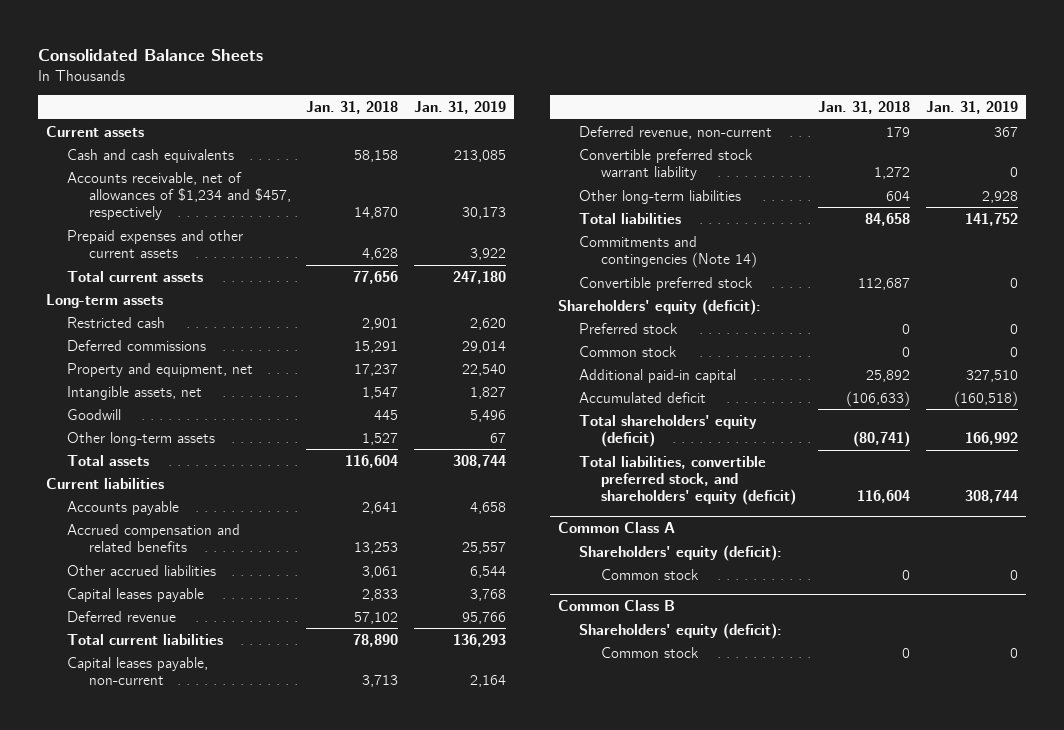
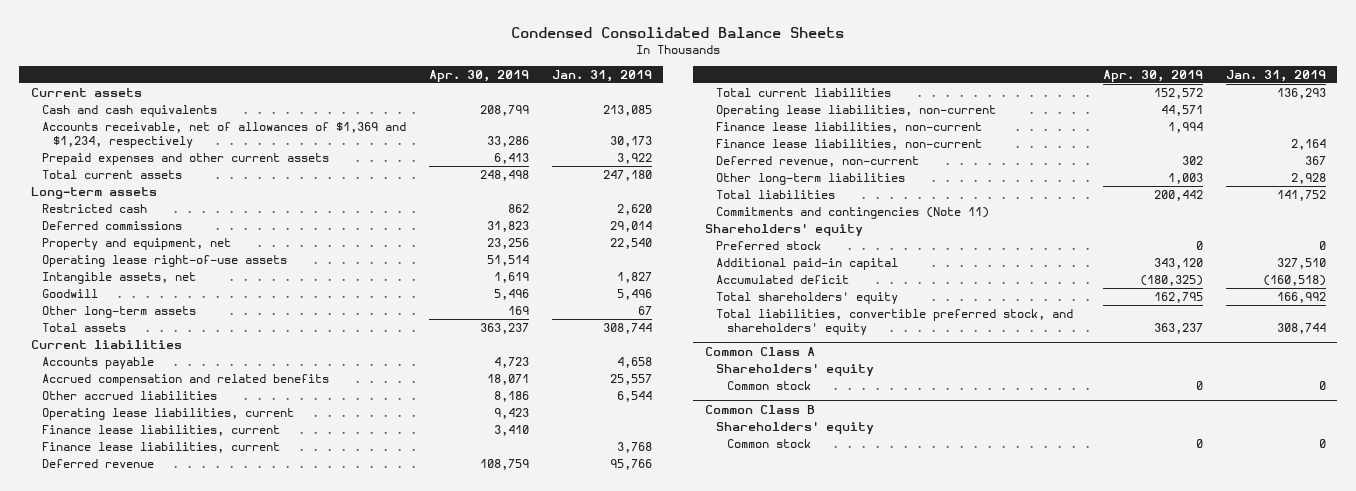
[38,48,264,61] Consolidated Balance Sheets -> [511,26,845,38] Condensed Consolidated Balance Sheets
[306,100,399,114] Jan. 31, 2018 -> none
none -> [428,69,529,82] Apr. 30, 2019
[67,171,291,221] Accounts receivable, net of allowances of $1,234 and $457, respectively -> [41,122,406,148] Accounts receivable, net of allowances of $1,369 and $1,234, respectively
none -> [41,255,287,268] Operating lease right-of-use assets
none -> [41,408,294,421] Operating lease liabilities, current
none -> [41,425,280,437] Finance lease liabilities, current
[67,587,205,602] Capital leases payable -> [41,442,280,454] Finance lease liabilities, current
none -> [715,105,996,118] Operating lease liabilities, non-current
none -> [715,122,982,134] Finance lease liabilities, non-current
[67,656,209,685] Capital leases payable, non-current -> [715,139,982,151] Finance lease liabilities, non-current
[579,148,754,180] Convertible preferred stock warrant liability -> none
[579,276,754,291] Convertible preferred stock -> none
[579,235,757,268] Commitments and contingencies (Note 14) -> [715,207,989,220] Commitments and contingencies (Note 11)
[558,298,762,315] Shareholders' equity (deficit): -> [704,223,863,237] Shareholders' equity
[579,345,678,357] Common stock -> none
[579,414,758,447] Total shareholders' equity (deficit) -> [715,292,898,305] Total shareholders' equity
[579,455,796,506] Total liabilities, convertible preferred stock, and shareholders' equity (deficit) -> [715,309,1073,335] Total liabilities, convertible preferred stock, and shareholders' equity
[579,544,783,561] Shareholders' equity (deficit): -> [715,363,874,377] Shareholders' equity
[579,622,783,639] Shareholders' equity (deficit): -> [715,421,874,435] Shareholders' equity

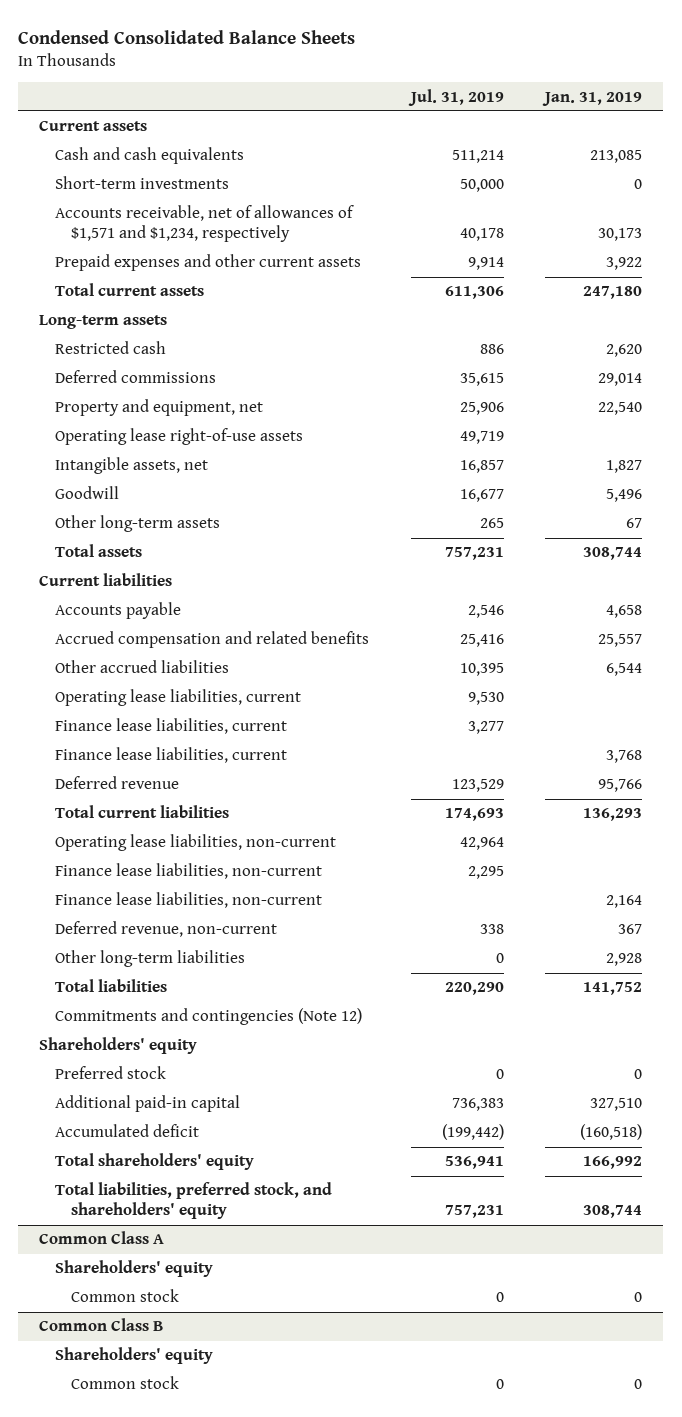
[428,69,529,82] Apr. 30, 2019 -> none
none -> [407,88,504,106] Jul. 31, 2019
none -> [55,176,230,190] Short-term investments
[41,122,406,148] Accounts receivable, net of allowances of $1,369 and $1,234, respectively -> [55,205,355,243] Accounts receivable, net of allowances of $1,571 and $1,234, respectively
[715,207,989,220] Commitments and contingencies (Note 11) -> [55,1008,363,1026] Commitments and contingencies (Note 12)
[715,309,1073,335] Total liabilities, convertible preferred stock, and shareholders' equity -> [55,1182,333,1220] Total liabilities, preferred stock, and shareholders' equity

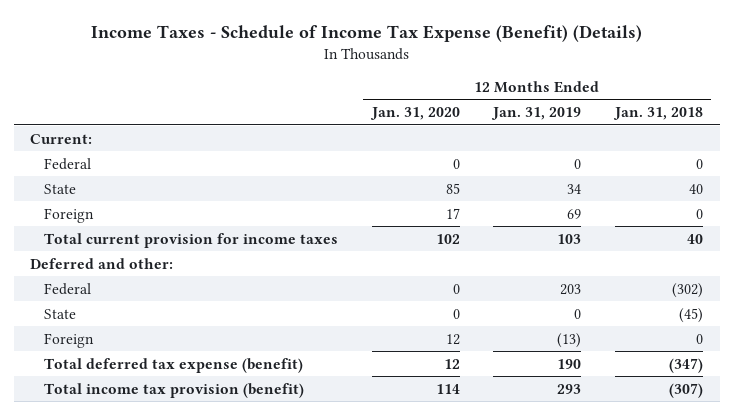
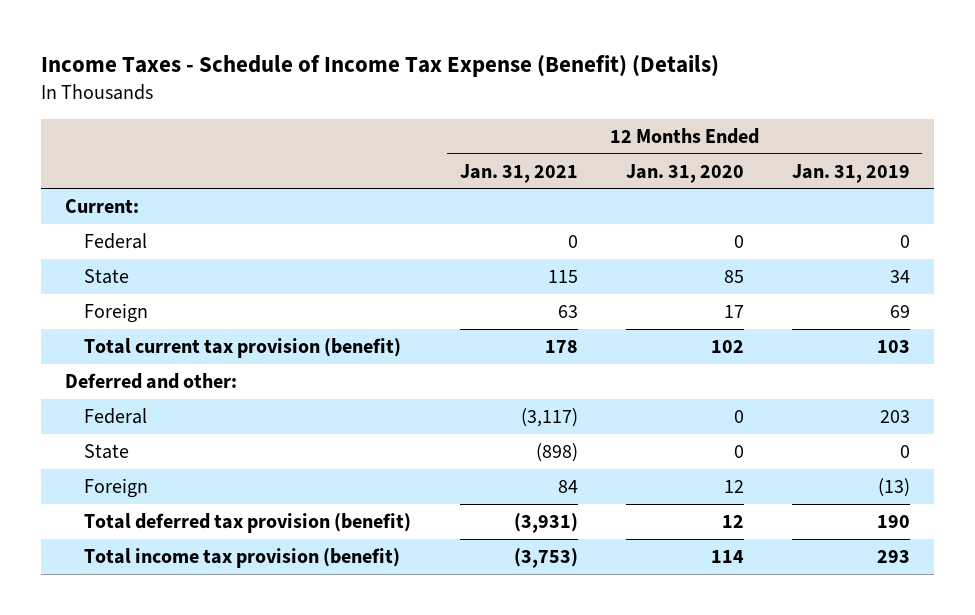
[612,107,703,121] Jan. 31, 2018 -> none
none -> [459,163,578,183] Jan. 31, 2021
[44,232,339,248] Total current provision for income taxes -> [84,338,402,359] Total current tax provision (benefit)
[44,357,304,373] Total deferred tax expense (benefit) -> [84,513,412,534] Total deferred tax provision (benefit)

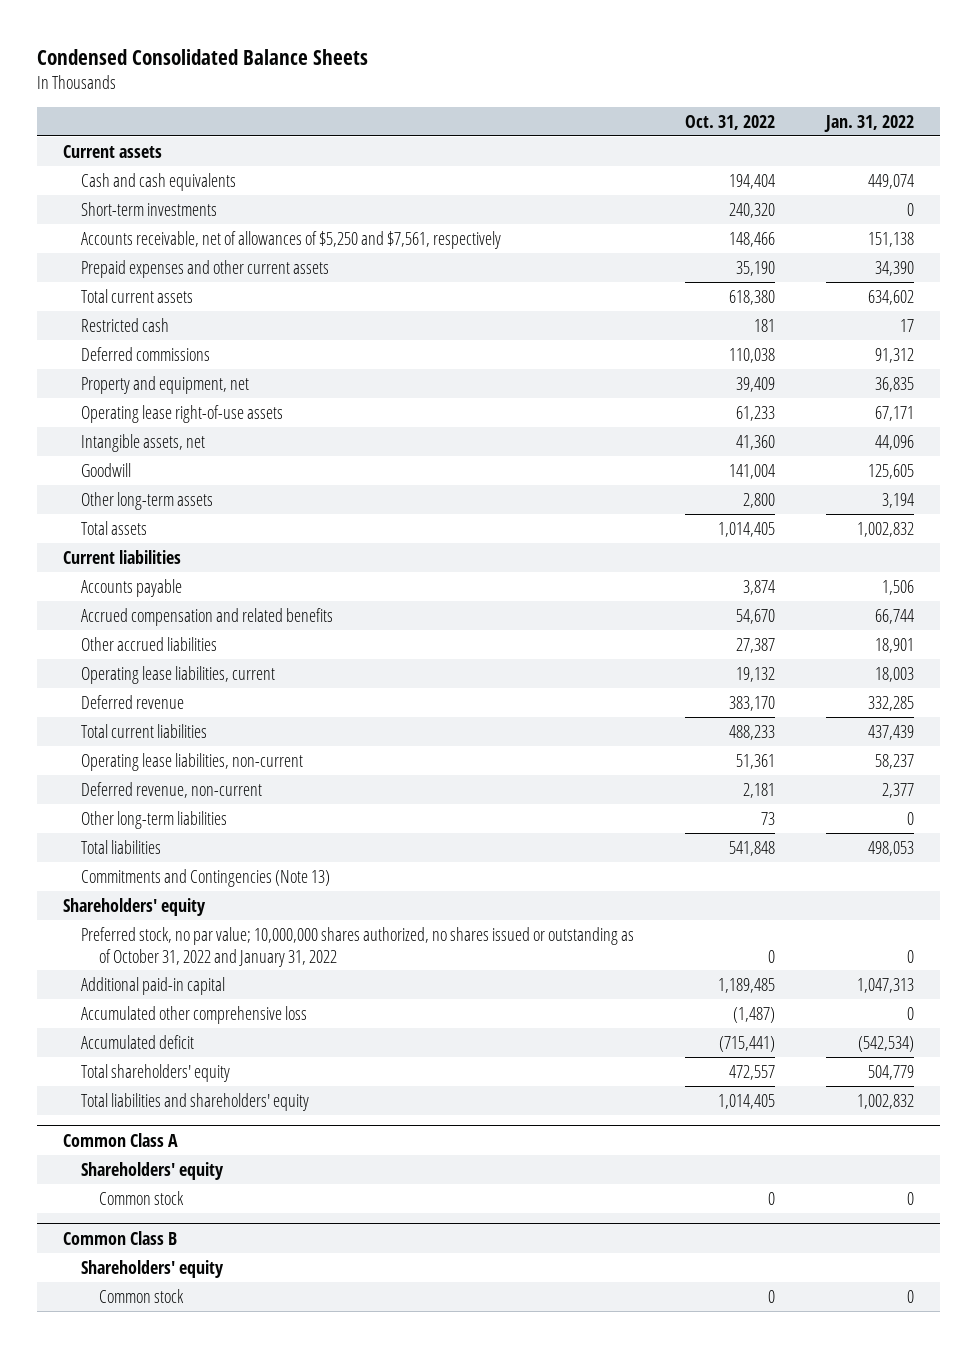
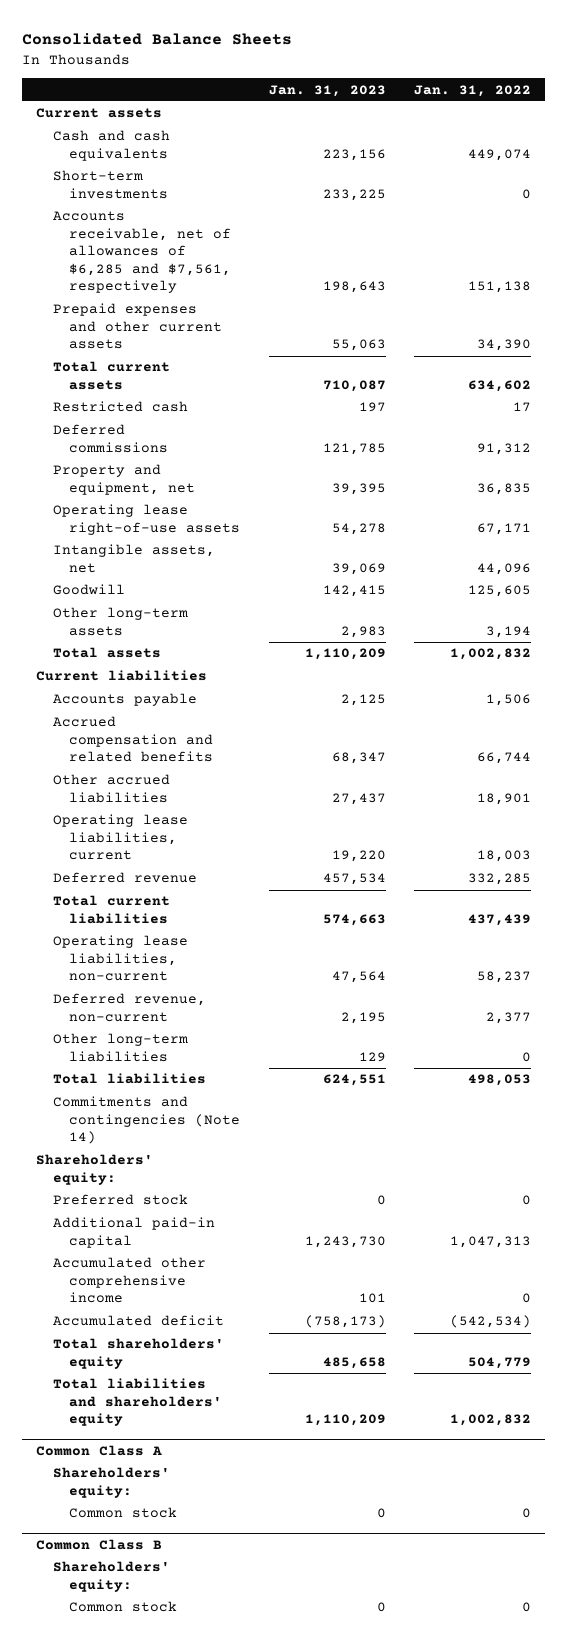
[37,48,369,65] Condensed Consolidated Balance Sheets -> [21,33,292,46] Consolidated Balance Sheets
[685,115,776,131] Oct. 31, 2022 -> none
none -> [268,84,386,97] Jan. 31, 2023
[80,230,501,249] Accounts receivable, net of allowances of $5,250 and $7,561, respectively -> [52,211,232,294] Accounts receivable, net of allowances of $6,285 and $7,561, respectively
[80,868,330,887] Commitments and Contingencies (Note 13) -> [52,1096,241,1145] Commitments and contingencies (Note 14)
[62,897,206,916] Shareholders' equity -> [35,1154,153,1185] Shareholders' equity:
[80,926,634,967] Preferred stock, no par value; 10,000,000 shares authorized, no shares issued or outstanding as of October 31, 2022 and January 31, 2022 -> [52,1194,188,1206] Preferred stock
[80,1005,307,1024] Accumulated other comprehensive loss -> [52,1257,206,1304] Accumulated other comprehensive income
[80,1161,224,1180] Shareholders' equity -> [52,1467,170,1498] Shareholders' equity:
[80,1259,224,1278] Shareholders' equity -> [52,1561,170,1592] Shareholders' equity:

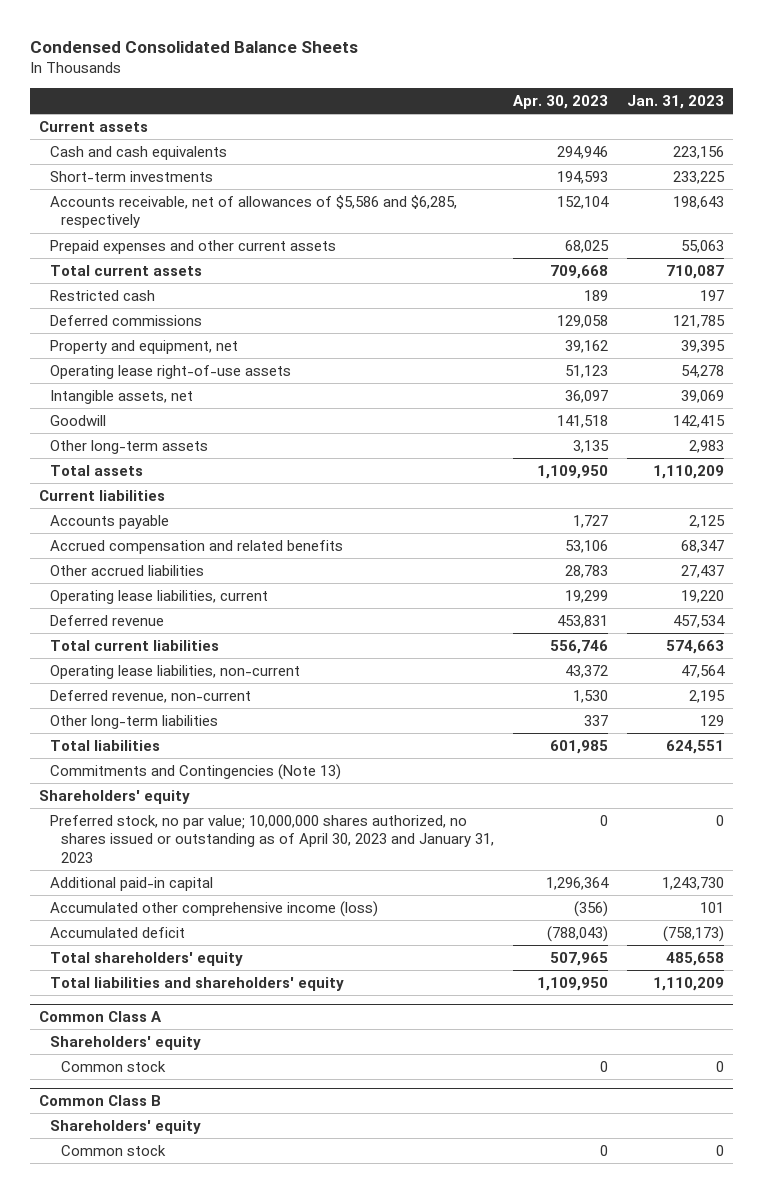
[21,33,292,46] Consolidated Balance Sheets -> [29,41,358,54] Condensed Consolidated Balance Sheets
[414,84,532,97] Jan. 31, 2022 -> none
none -> [512,94,608,109] Apr. 30, 2023
[52,211,232,294] Accounts receivable, net of allowances of $6,285 and $7,561, respectively -> [50,194,458,229] Accounts receivable, net of allowances of $5,586 and $6,285, respectively
[52,1096,241,1145] Commitments and contingencies (Note 14) -> [50,763,342,780] Commitments and Contingencies (Note 13)
[35,1154,153,1185] Shareholders' equity: -> [39,789,191,804] Shareholders' equity
[52,1194,188,1206] Preferred stock -> [50,814,494,863] Preferred stock, no par value; 10,000,000 shares authorized, no shares issued or outstanding as of April 30, 2023 and January 31, 2023
[52,1257,206,1304] Accumulated other comprehensive income -> [50,900,379,917] Accumulated other comprehensive income (loss)
[52,1467,170,1498] Shareholders' equity: -> [50,1035,202,1050] Shareholders' equity
[52,1561,170,1592] Shareholders' equity: -> [50,1119,202,1134] Shareholders' equity

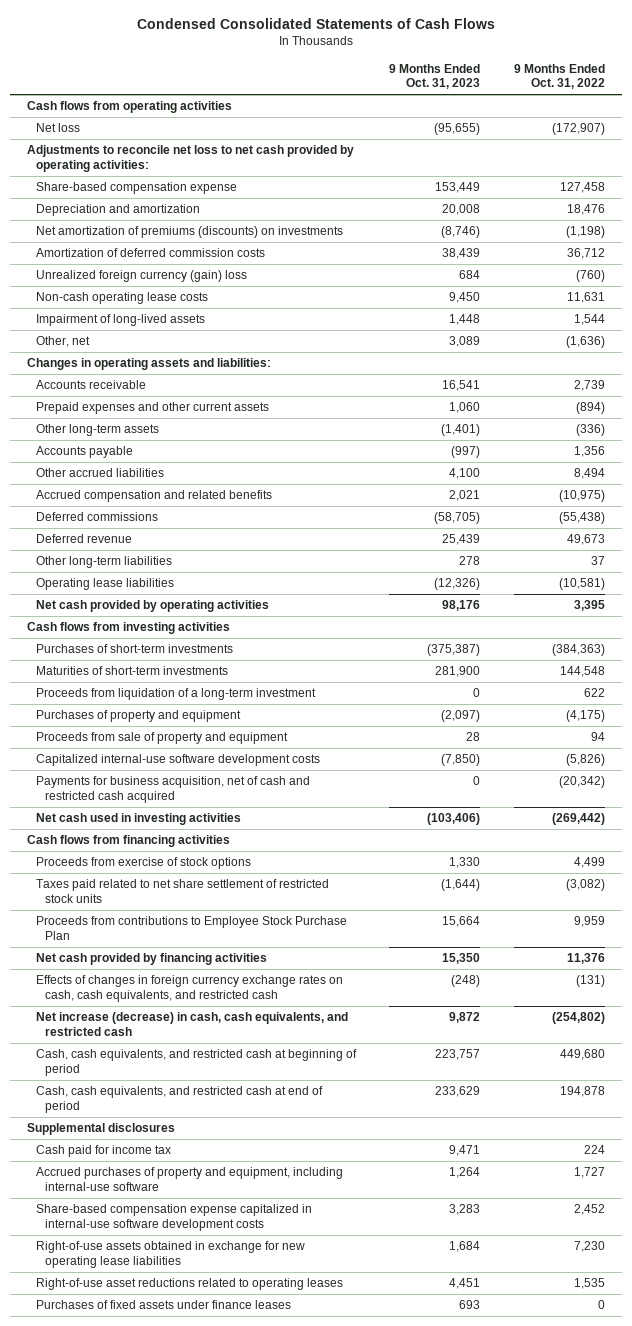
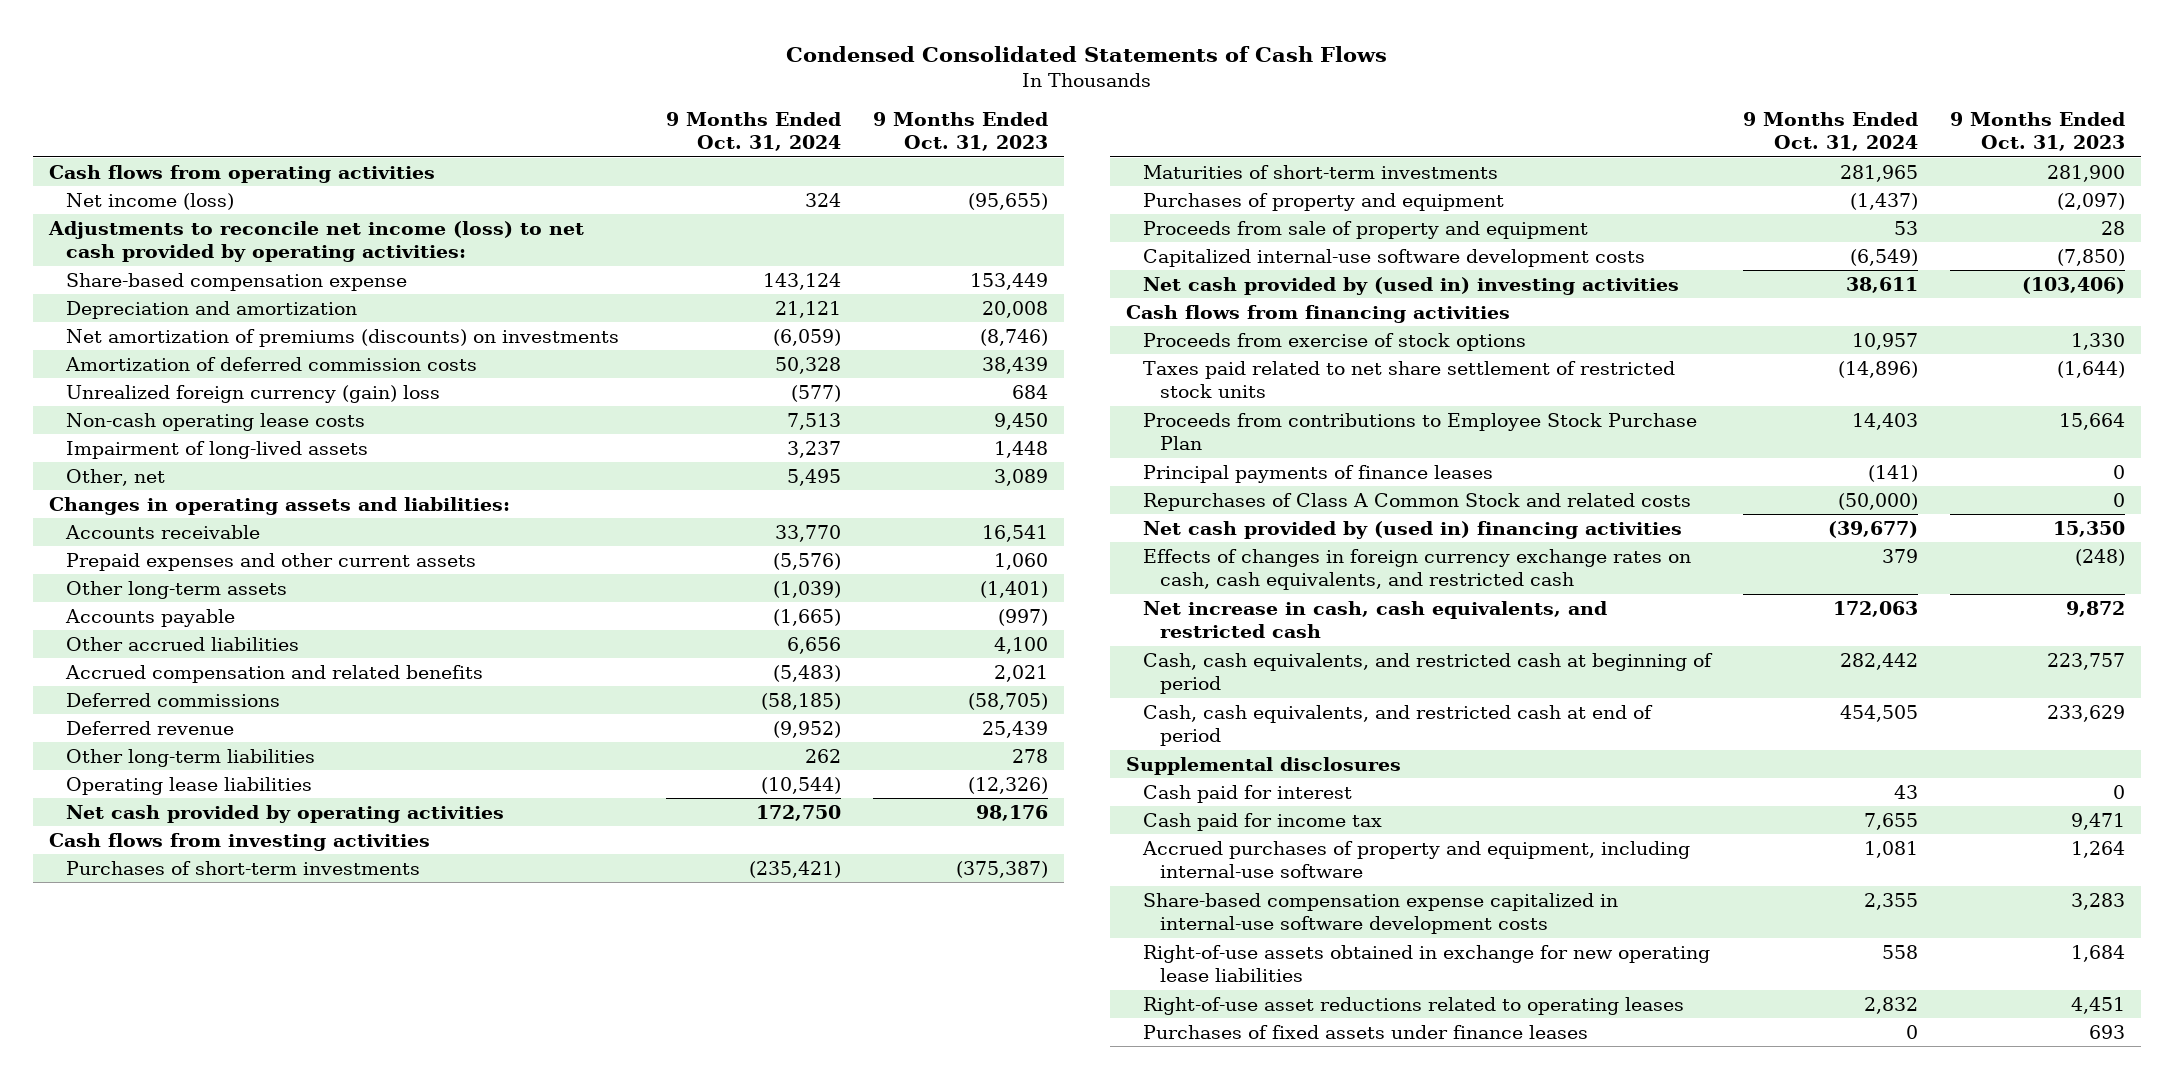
[514,63,606,90] 9 Months Ended Oct. 31, 2022 -> none
none -> [666,111,842,152] 9 Months Ended Oct. 31, 2024
[35,123,80,133] Net loss -> [66,192,235,210] Net income (loss)
[26,145,354,173] Adjustments to reconcile net loss to net cash provided by operating activities: -> [47,220,584,263] Adjustments to reconcile net income (loss) to net cash provided by operating activities:
[35,688,316,701] Proceeds from liquidation of a long-term investment -> none
[35,776,310,804] Payments for business acquisition, net of cash and restricted cash acquired -> none
[35,813,241,826] Net cash used in investing activities -> [1143,276,1680,295] Net cash provided by (used in) investing activities
none -> [1143,464,1494,483] Principal payments of finance leases
none -> [1143,492,1692,511] Repurchases of Class A Common Stock and related costs
[35,953,267,966] Net cash provided by financing activities -> [1143,520,1683,539] Net cash provided by (used in) financing activities
[35,1012,348,1037] Net increase (decrease) in cash, cash equivalents, and restricted cash -> [1143,600,1608,639] Net increase in cash, cash equivalents, and restricted cash
none -> [1143,784,1353,803] Cash paid for interest

